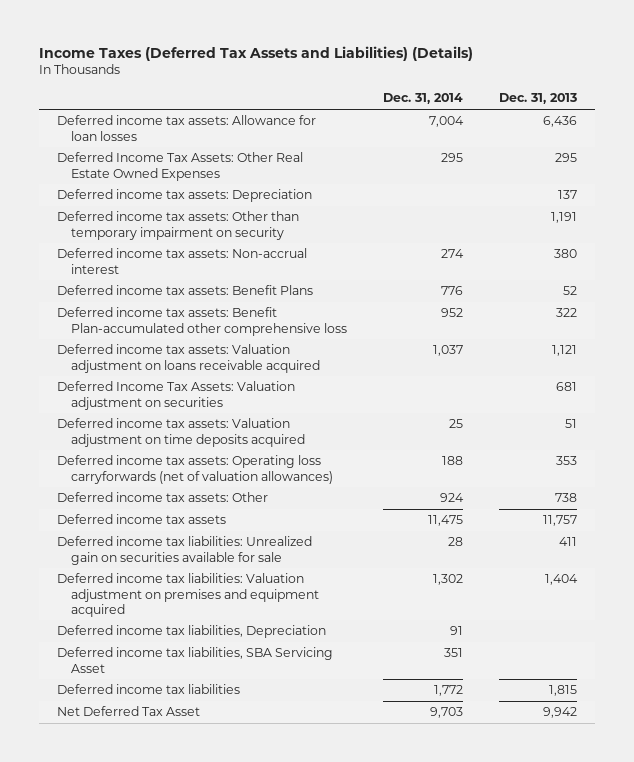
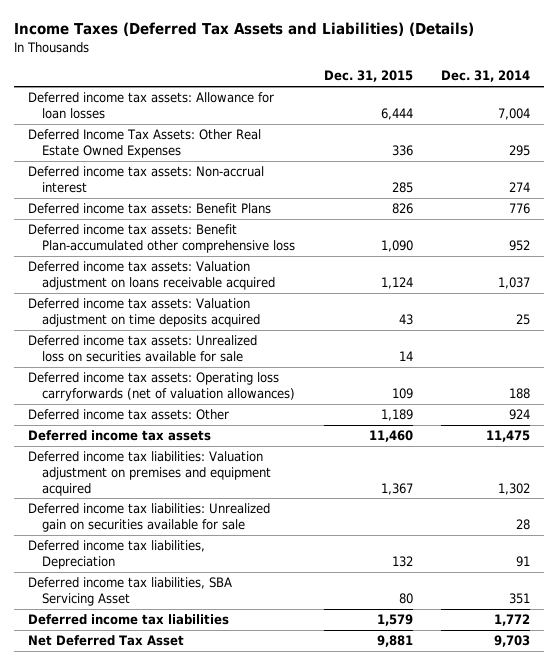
[499,93,578,105] Dec. 31, 2013 -> none
none -> [323,70,413,83] Dec. 31, 2015
[56,189,312,203] Deferred income tax assets: Depreciation -> none
[56,211,299,240] Deferred income tax assets: Other than temporary impairment on security -> none
[56,381,295,410] Deferred Income Tax Assets: Valuation adjustment on securities -> none
none -> [28,335,258,362] Deferred income tax assets: Unrealized loss on securities available for sale
[56,536,312,565] Deferred income tax liabilities: Unrealized gain on securities available for sale -> [28,503,271,532] Deferred income tax liabilities: Unrealized gain on securities available for sale

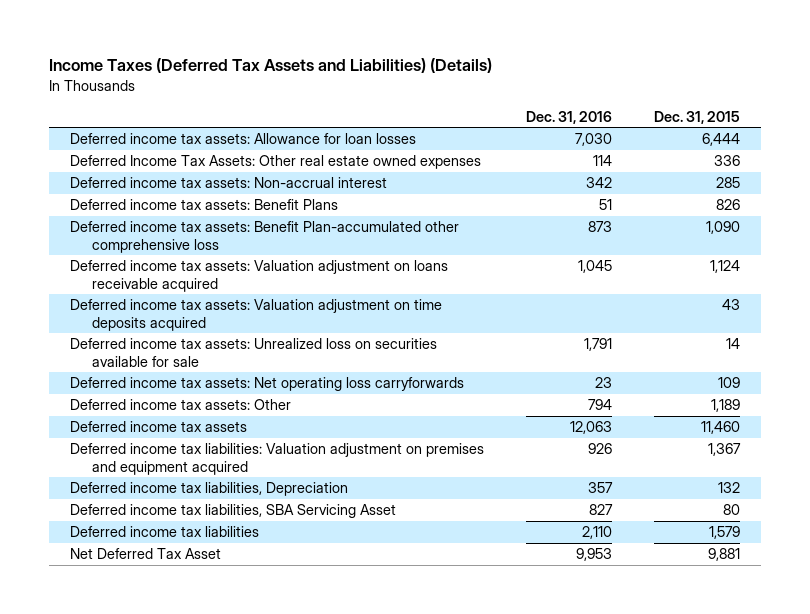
[440,70,530,83] Dec. 31, 2014 -> none
none -> [525,110,612,124] Dec. 31, 2016
[28,129,262,158] Deferred Income Tax Assets: Other Real Estate Owned Expenses -> [69,155,481,170] Deferred Income Tax Assets: Other real estate owned expenses
[28,372,296,401] Deferred income tax assets: Operating loss carryforwards (net of valuation allowances) -> [69,377,464,392] Deferred income tax assets: Net operating loss carryforwards
[28,503,271,532] Deferred income tax liabilities: Unrealized gain on securities available for sale -> none

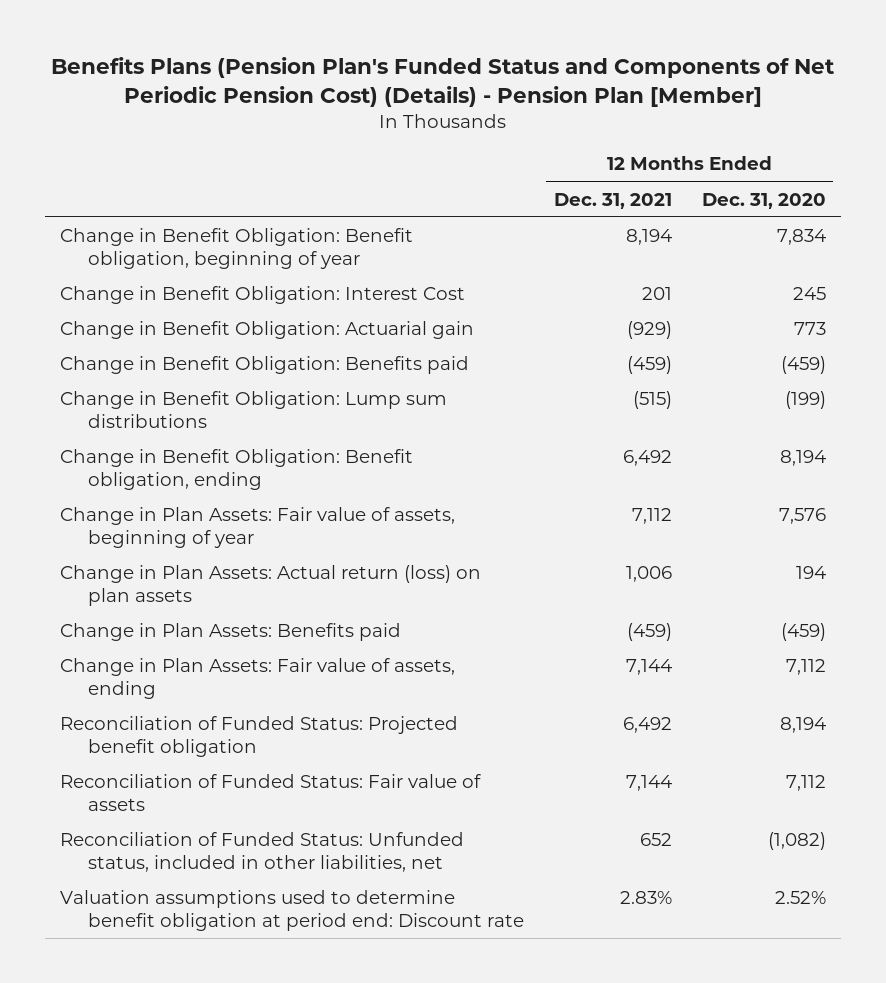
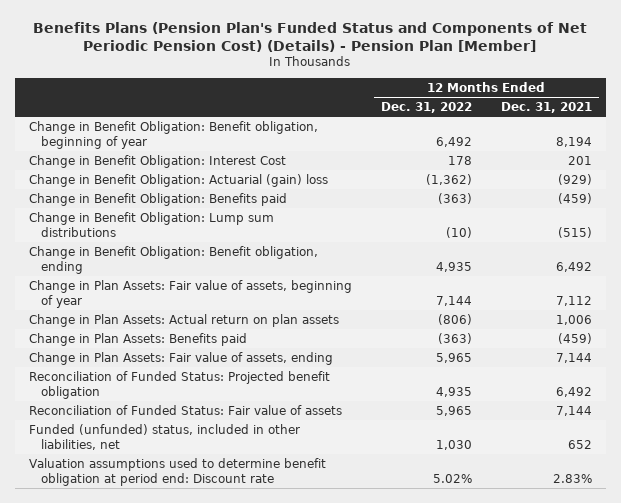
[701,192,826,209] Dec. 31, 2020 -> none
none -> [380,101,472,113] Dec. 31, 2022
[60,321,475,340] Change in Benefit Obligation: Actuarial gain -> [29,173,329,187] Change in Benefit Obligation: Actuarial (gain) loss
[60,565,482,607] Change in Plan Assets: Actual return (loss) on plan assets -> [29,313,340,327] Change in Plan Assets: Actual return on plan assets
[60,832,465,873] Reconciliation of Funded Status: Unfunded status, included in other liabilities, net -> [29,423,301,450] Funded (unfunded) status, included in other liabilities, net

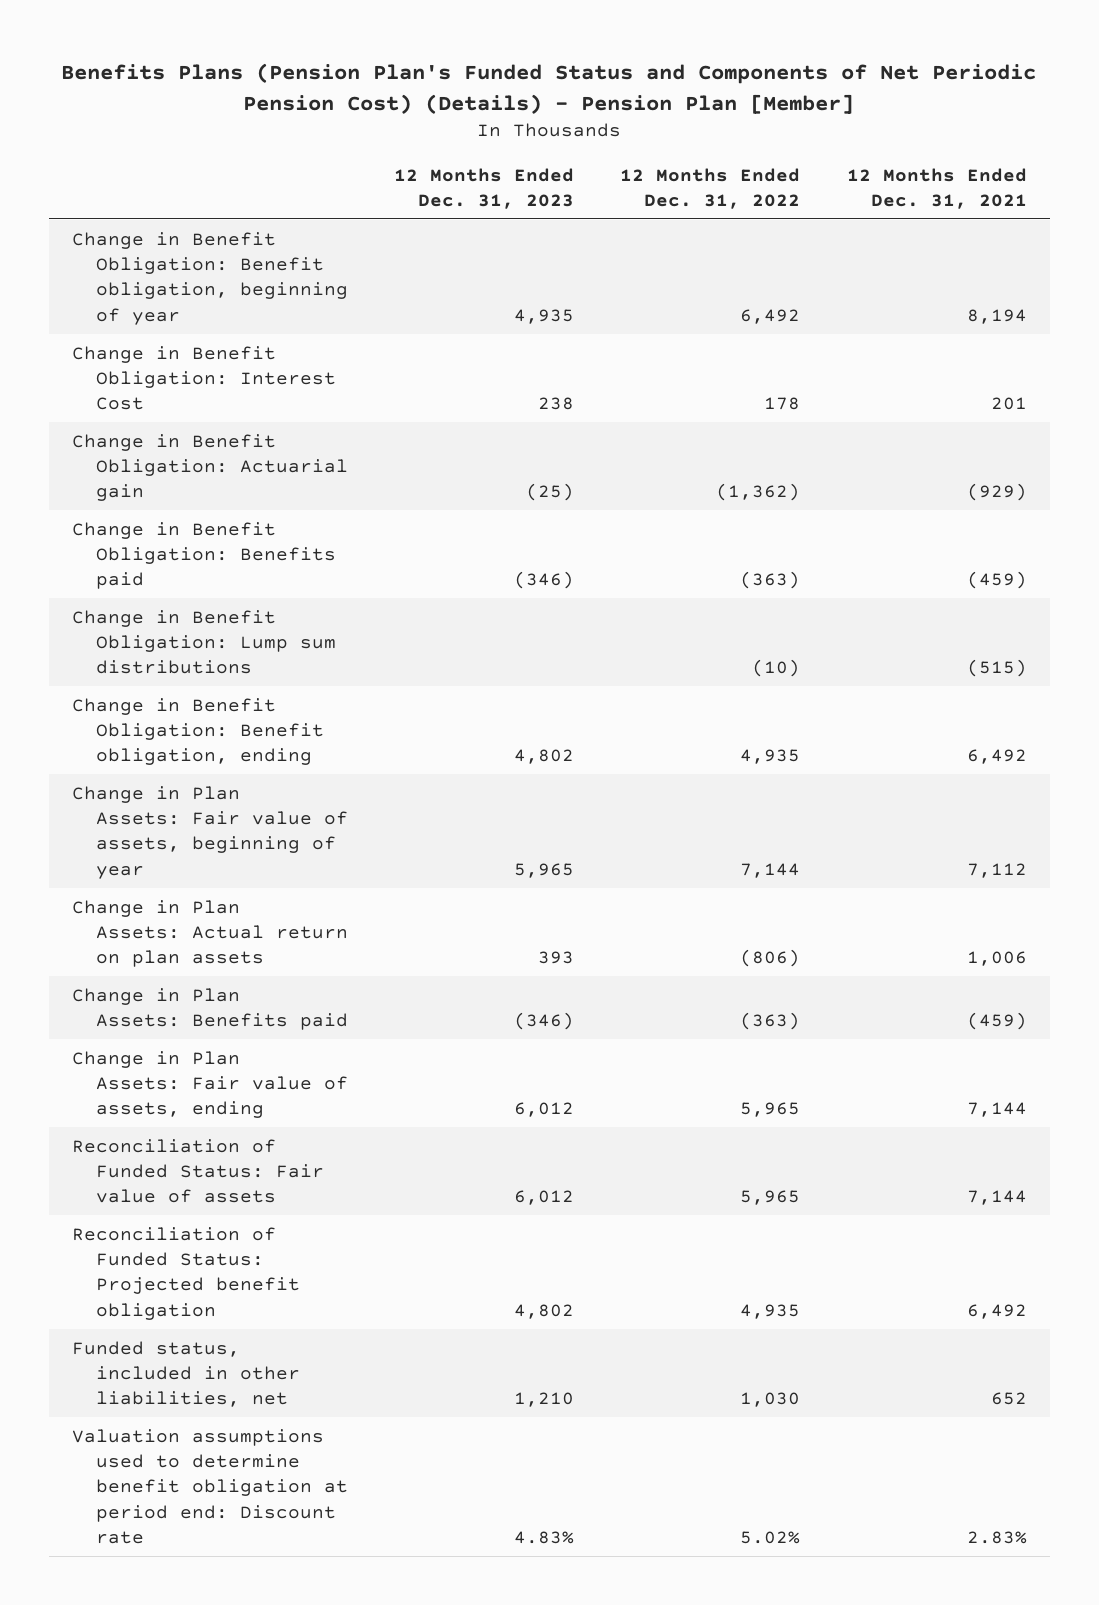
none -> [393,167,574,209] 12 Months Ended Dec. 31, 2023
[29,173,329,187] Change in Benefit Obligation: Actuarial (gain) loss -> [71,433,348,502] Change in Benefit Obligation: Actuarial gain
[29,370,331,399] Reconciliation of Funded Status: Projected benefit obligation -> [71,1226,300,1320] Reconciliation of Funded Status: Projected benefit obligation
[29,423,301,450] Funded (unfunded) status, included in other liabilities, net -> [71,1340,300,1408] Funded status, included in other liabilities, net

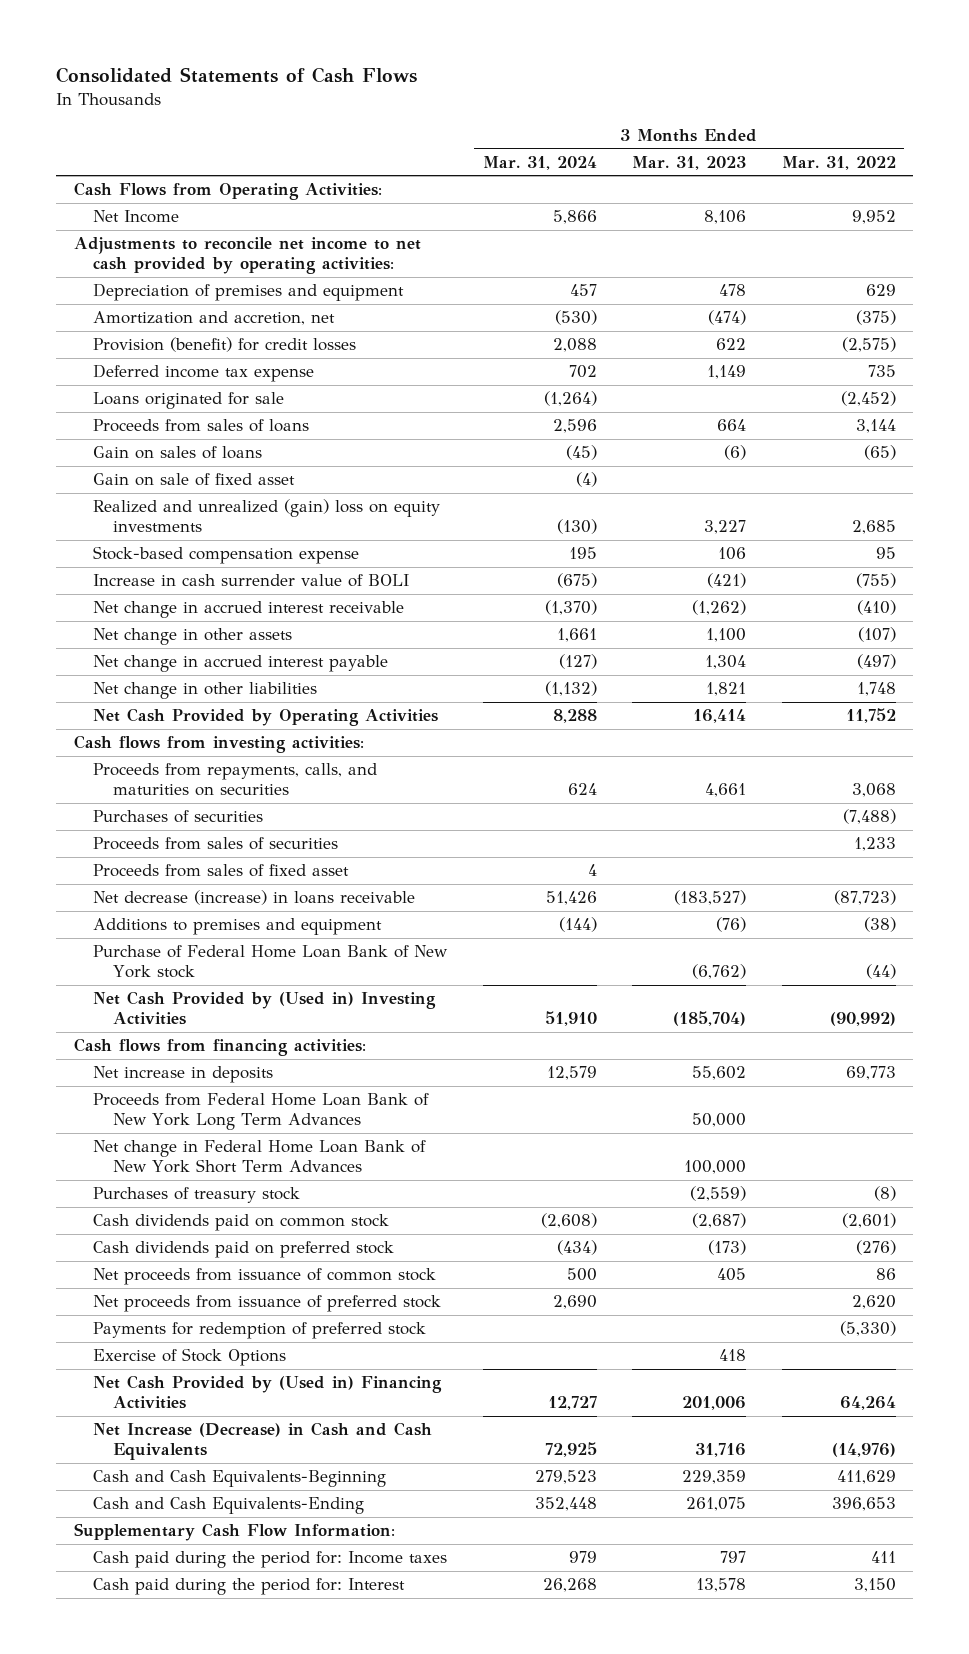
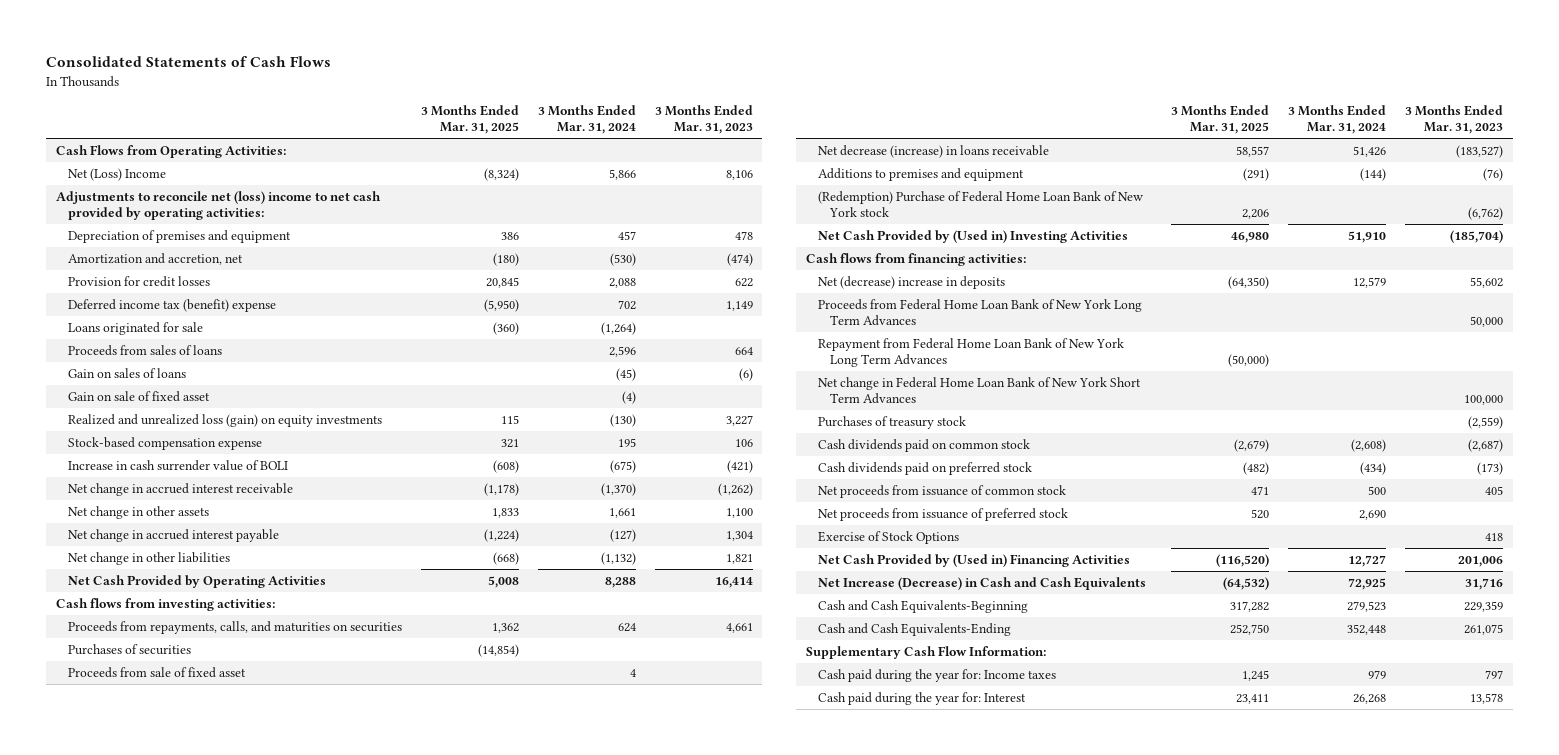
[781,155,896,170] Mar. 31, 2022 -> none
none -> [420,105,519,135] 3 Months Ended Mar. 31, 2025
[93,210,180,224] Net Income -> [67,168,166,182] Net (Loss) Income
[73,237,421,275] Adjustments to reconcile net income to net cash provided by operating activities: -> [55,191,381,221] Adjustments to reconcile net (loss) income to net cash provided by operating activities:
[93,337,357,353] Provision (benefit) for credit losses -> [67,276,210,288] Provision for credit losses
[93,364,315,383] Deferred income tax expense -> [67,299,276,313] Deferred income tax (benefit) expense
[93,499,441,533] Realized and unrealized (gain) loss on equity investments -> [67,414,382,428] Realized and unrealized loss (gain) on equity investments
[93,837,339,851] Proceeds from sales of securities -> none
[93,864,350,878] Proceeds from sales of fixed asset -> [67,667,246,679] Proceeds from sale of fixed asset
[93,945,449,979] Purchase of Federal Home Loan Bank of New York stock -> [817,191,1143,218] (Redemption) Purchase of Federal Home Loan Bank of New York stock
[93,1066,274,1084] Net increase in deposits -> [817,276,1005,290] Net (decrease) increase in deposits
none -> [817,338,1124,368] Repayment from Federal Home Loan Bank of New York Long Term Advances
[93,1322,427,1340] Payments for redemption of preferred stock -> none
[93,1551,448,1569] Cash paid during the period for: Income taxes -> [817,669,1056,683] Cash paid during the year for: Income taxes
[93,1578,406,1596] Cash paid during the period for: Interest -> [817,692,1026,706] Cash paid during the year for: Interest

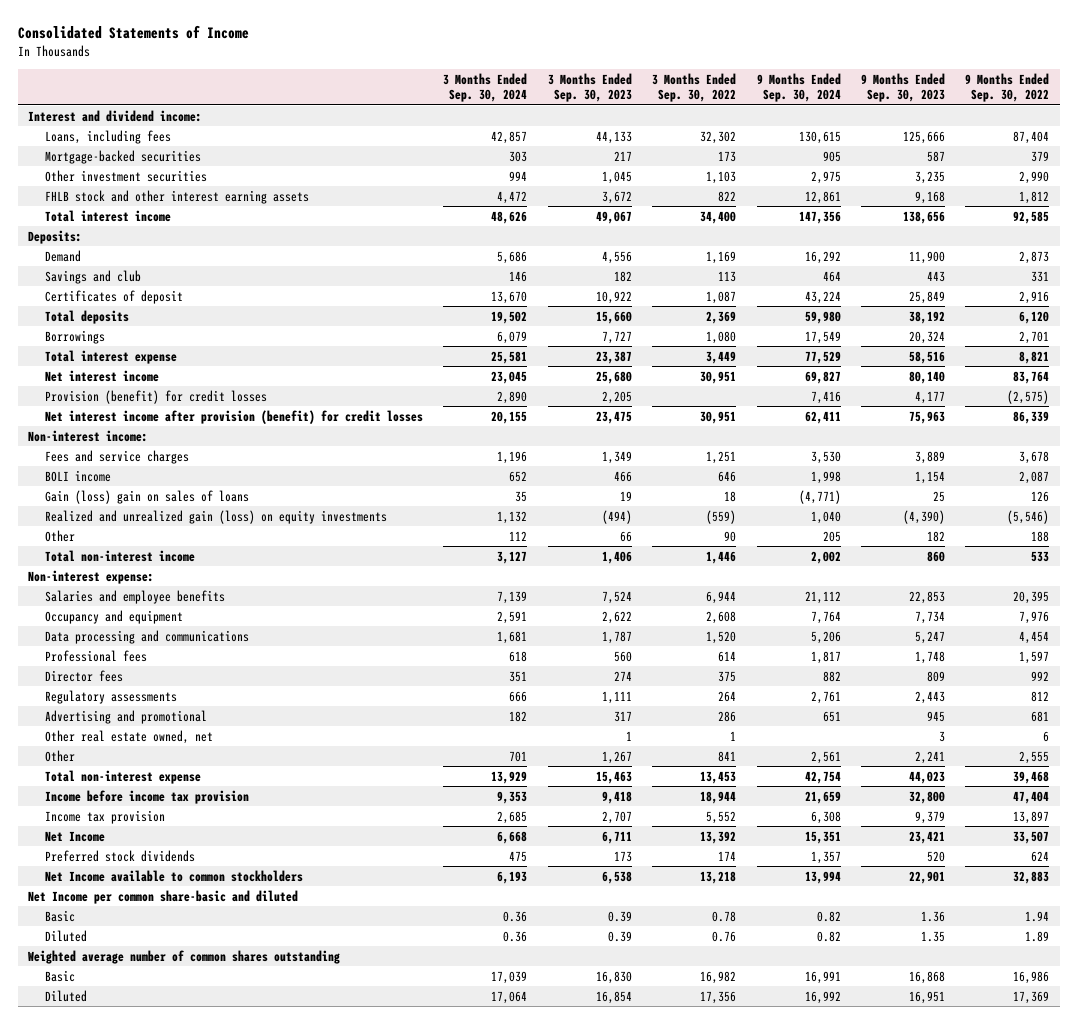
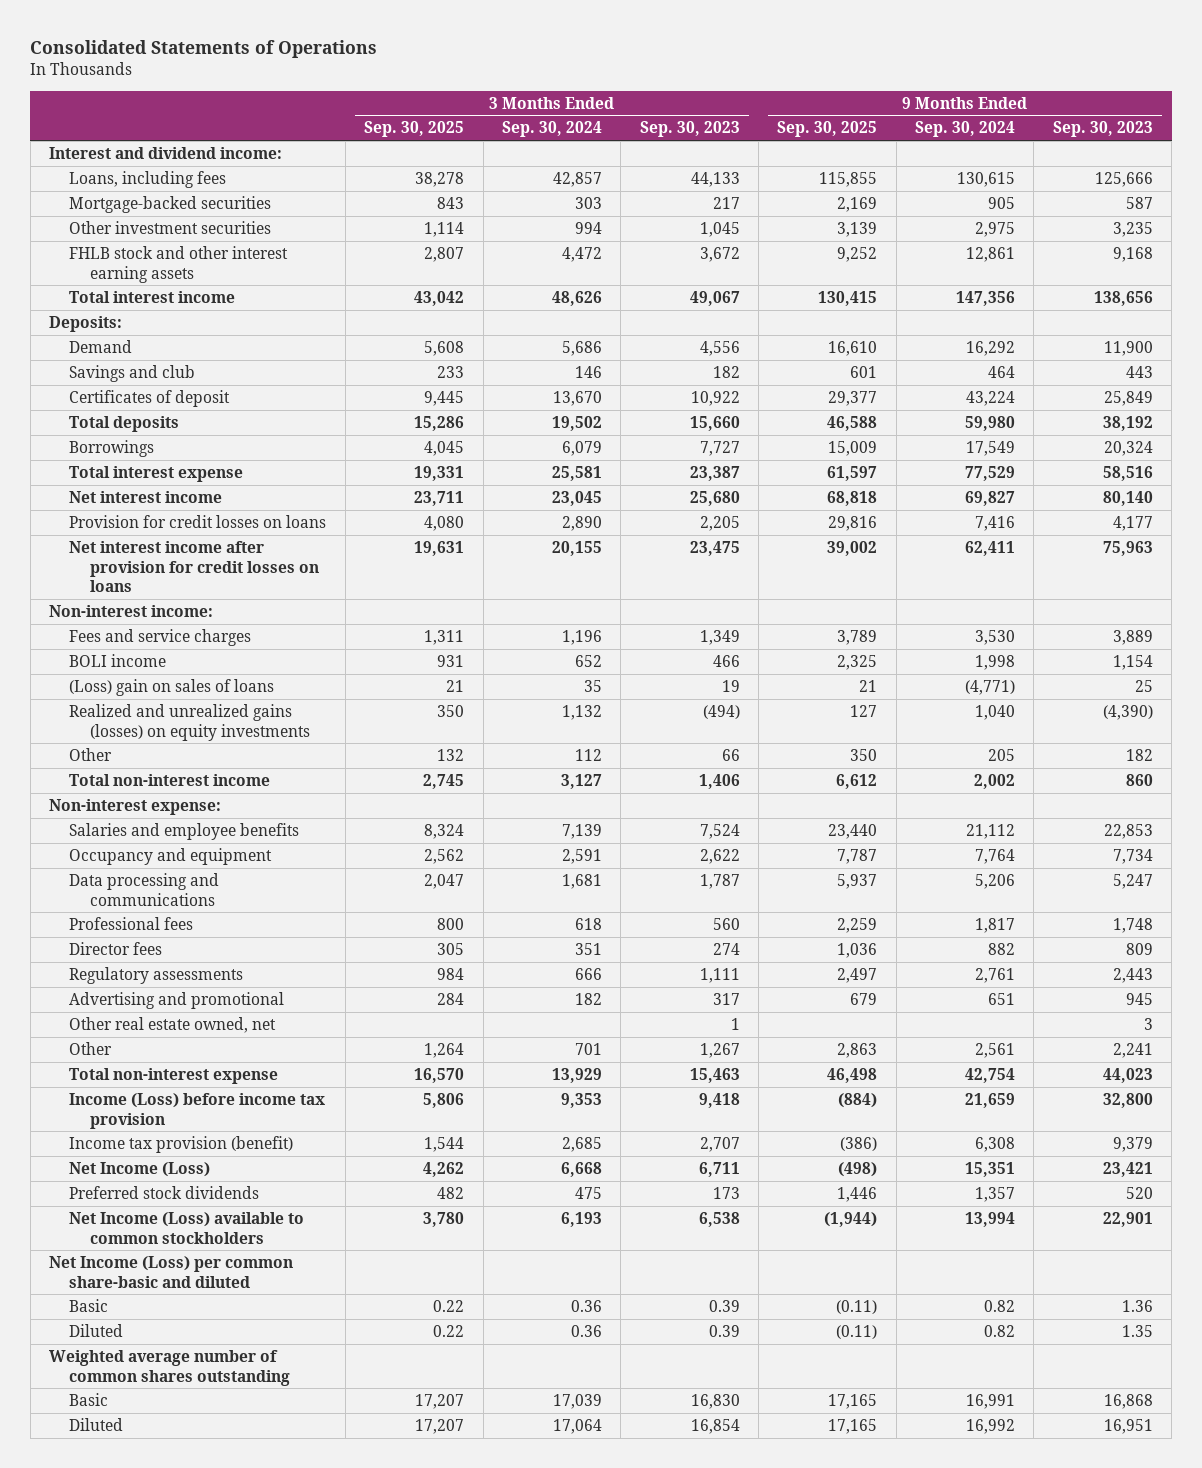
[18,25,250,40] Consolidated Statements of Income -> [30,40,378,59] Consolidated Statements of Operations
[652,72,737,103] 3 Months Ended Sep. 30, 2022 -> none
[965,72,1050,103] 9 Months Ended Sep. 30, 2022 -> none
none -> [364,121,465,138] Sep. 30, 2025
none -> [777,121,878,138] Sep. 30, 2025
[44,389,267,404] Provision (benefit) for credit losses -> [69,514,327,528] Provision for credit losses on loans
[44,409,423,424] Net interest income after provision (benefit) for credit losses -> [69,540,319,593] Net interest income after provision for credit losses on loans
[44,489,249,504] Gain (loss) gain on sales of loans -> [69,678,275,696] (Loss) gain on sales of loans
[44,509,387,524] Realized and unrealized gain (loss) on equity investments -> [69,703,310,741] Realized and unrealized gains (losses) on equity investments
[44,789,249,804] Income before income tax provision -> [69,1092,326,1129] Income (Loss) before income tax provision
[44,809,165,824] Income tax provision -> [69,1135,294,1153] Income tax provision (benefit)
[44,830,105,842] Net Income -> [69,1161,211,1177] Net Income (Loss)
[44,869,303,882] Net Income available to common stockholders -> [69,1211,305,1244] Net Income (Loss) available to common stockholders
[28,889,299,904] Net Income per common share-basic and diluted -> [49,1255,294,1288] Net Income (Loss) per common share-basic and diluted

